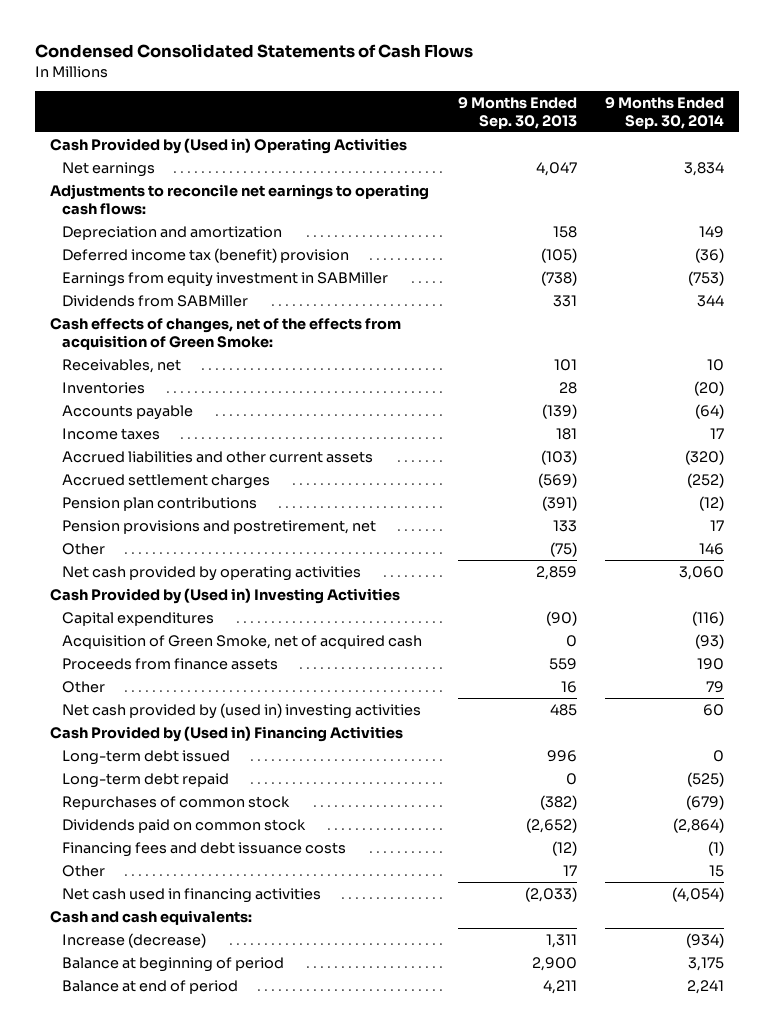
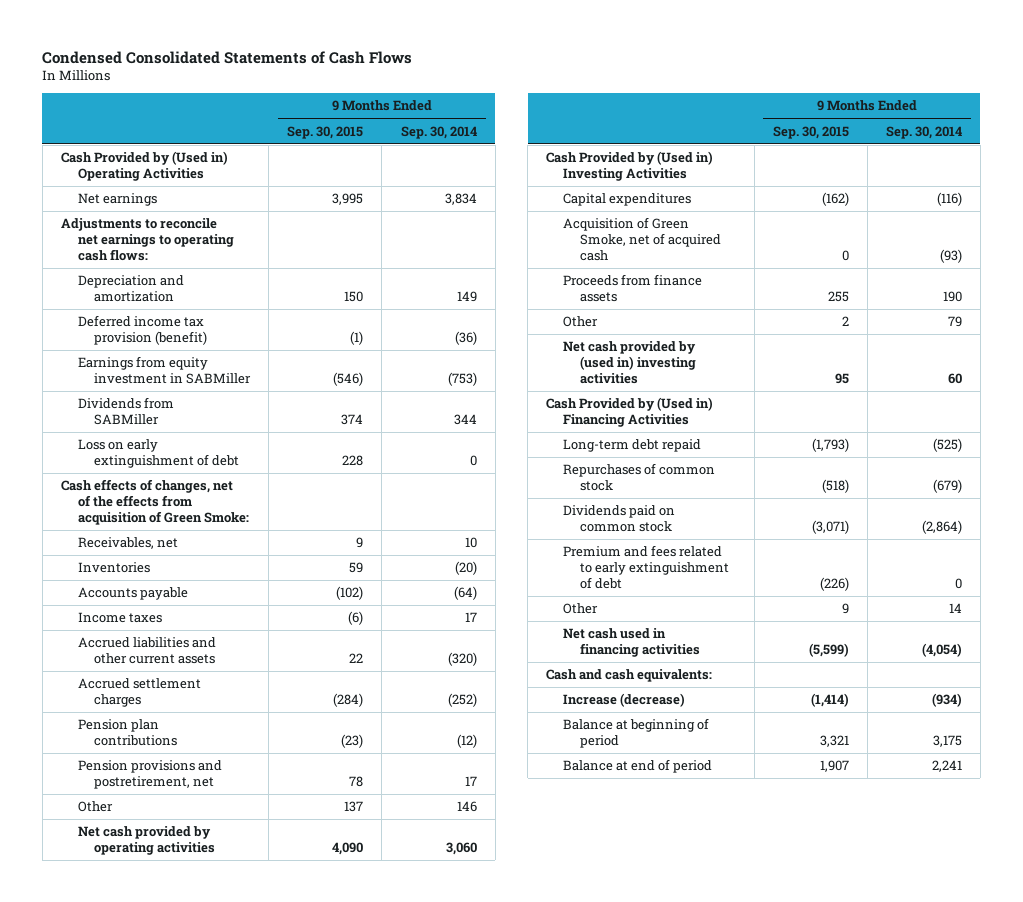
[457,96,577,129] 9 Months Ended Sep. 30, 2013 -> none
none -> [287,125,364,139] Sep. 30, 2015
[61,247,349,263] Deferred income tax (benefit) provision -> [77,315,208,346] Deferred income tax provision (benefit)
none -> [77,439,240,469] Loss on early extinguishment of debt
[61,749,230,765] Long-term debt issued -> none
[61,841,346,857] Financing fees and debt issuance costs -> none
none -> [562,545,729,589] Premium and fees related to early extinguishment of debt
[709,864,725,877] 15 -> [948,603,962,614] 14

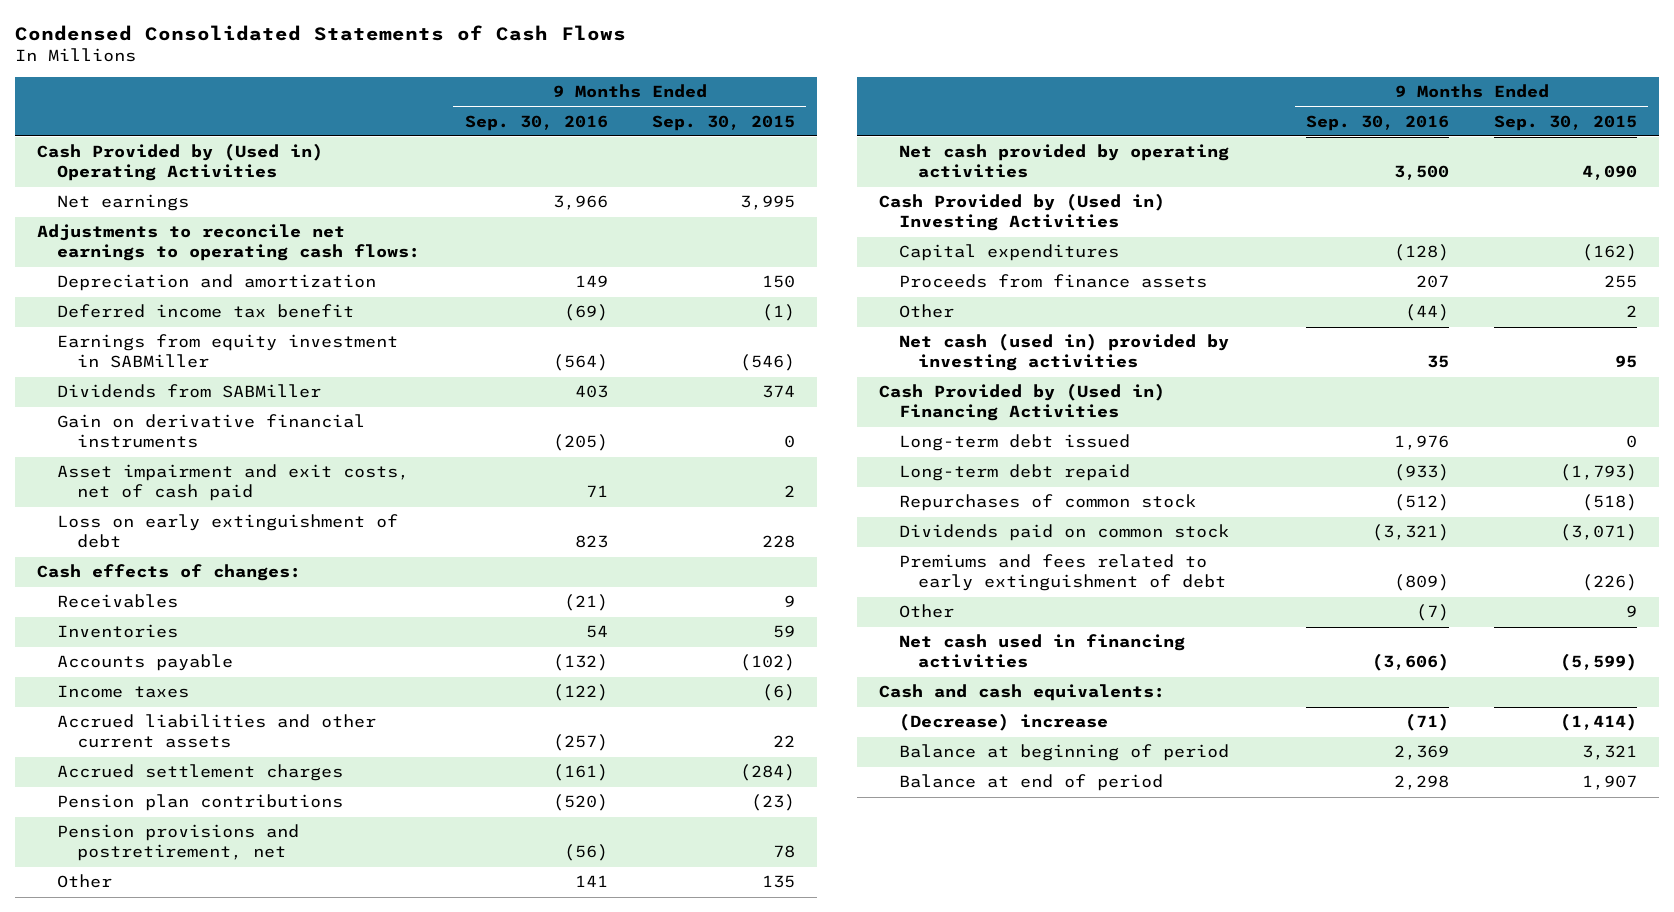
[400,125,477,139] Sep. 30, 2014 -> none
none -> [464,114,608,131] Sep. 30, 2016
[77,315,208,346] Deferred income tax provision (benefit) -> [57,304,355,319] Deferred income tax benefit
none -> [57,414,366,449] Gain on derivative financial instruments
none -> [57,464,410,502] Asset impairment and exit costs, net of cash paid
[60,479,249,525] Cash effects of changes, net of the effects from acquisition of Green Smoke: -> [37,564,302,582] Cash effects of changes:
[77,537,178,550] Receivables, net -> [57,594,179,609] Receivables
[344,801,364,813] 137 -> [762,875,796,889] 135
[562,217,721,261] Acquisition of Green Smoke, net of acquired cash -> none
[562,341,696,384] Net cash provided by (used in) investing activities -> [898,333,1229,372] Net cash (used in) provided by investing activities
none -> [898,434,1130,452] Long-term debt issued
[562,545,729,589] Premium and fees related to early extinguishment of debt -> [898,554,1227,592] Premiums and fees related to early extinguishment of debt
[562,693,685,708] Increase (decrease) -> [898,713,1108,732] (Decrease) increase

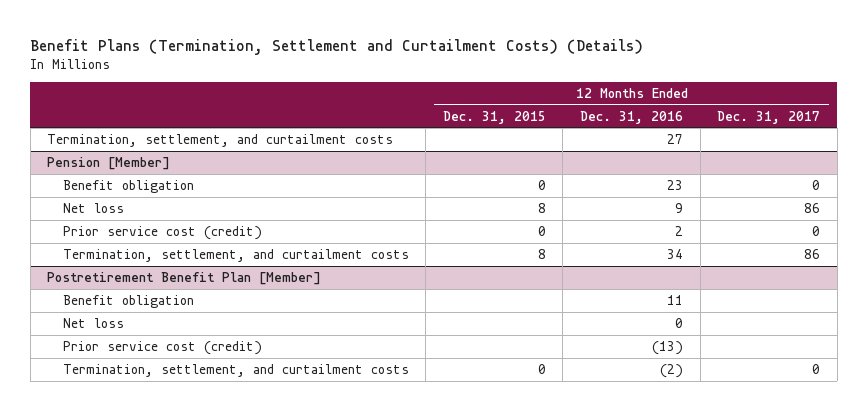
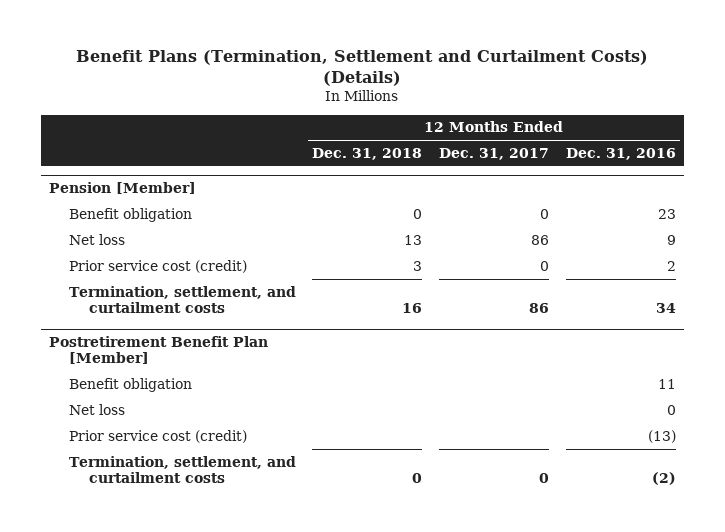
[442,110,546,124] Dec. 31, 2015 -> none
none -> [312,147,423,160] Dec. 31, 2018
[47,133,394,147] Termination, settlement, and curtailment costs -> none

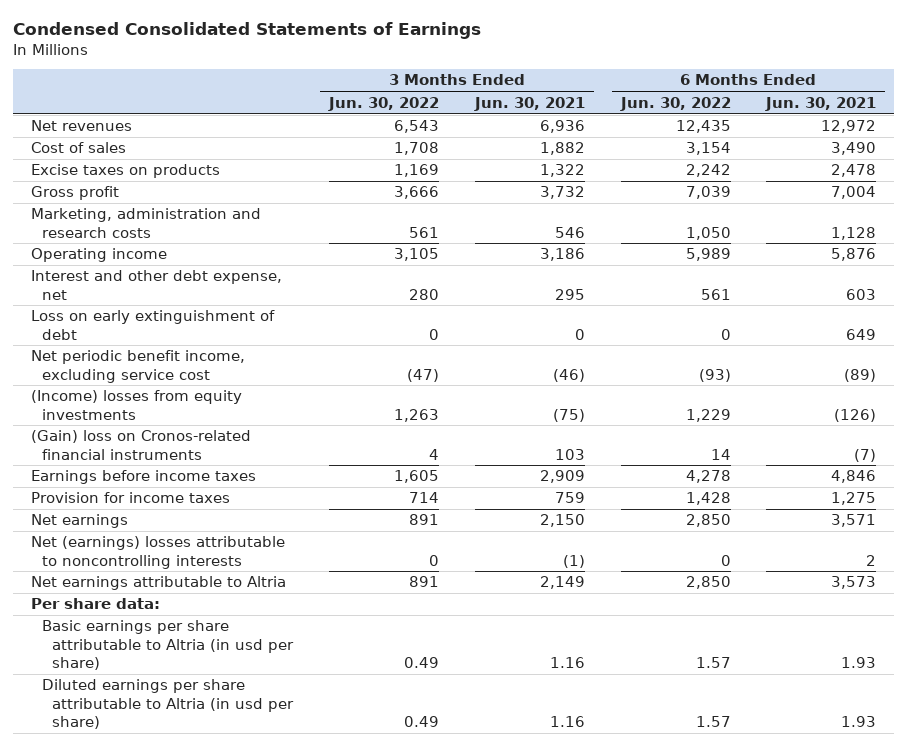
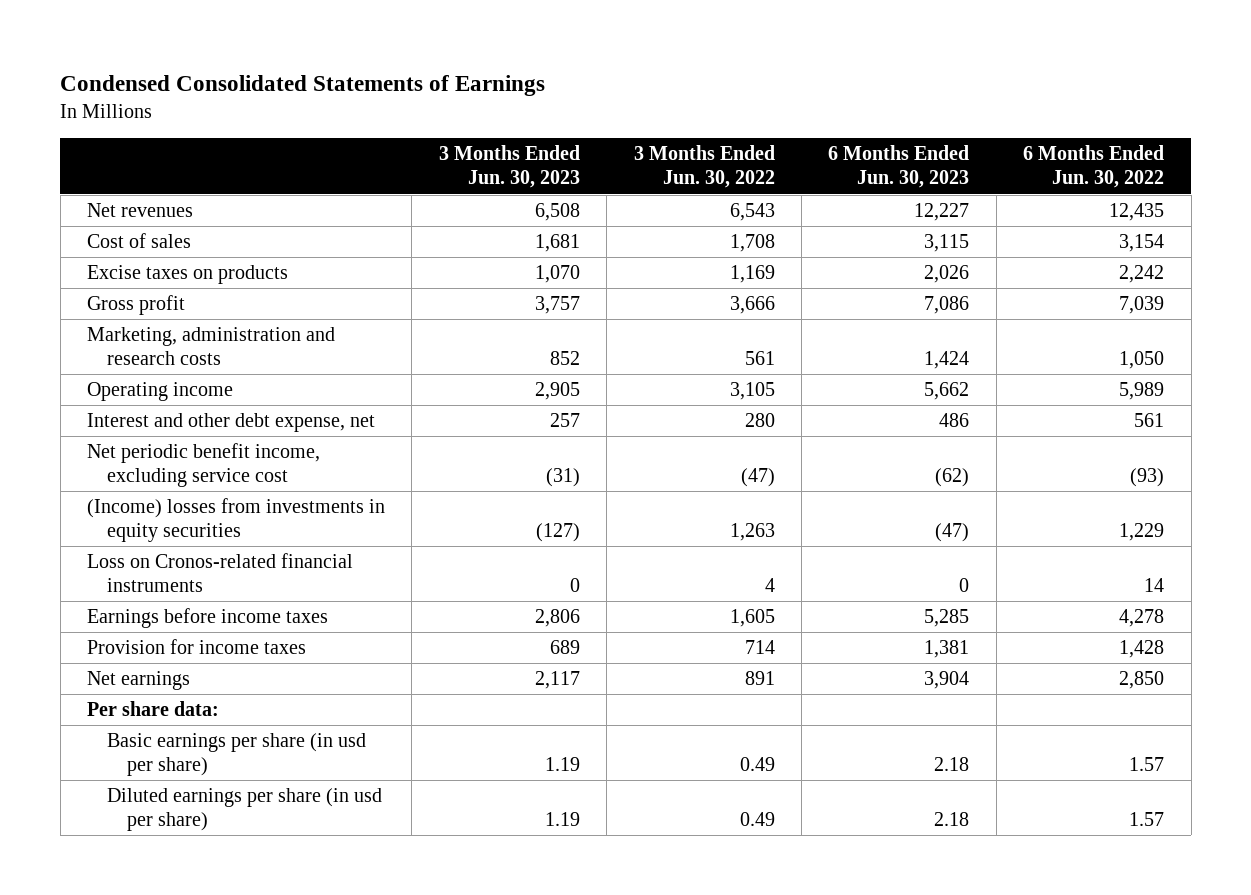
[473,96,585,111] Jun. 30, 2021 -> none
[765,96,877,111] Jun. 30, 2021 -> none
none -> [438,145,580,189] 3 Months Ended Jun. 30, 2023
none -> [828,145,970,189] 6 Months Ended Jun. 30, 2023
[30,310,275,340] Loss on early extinguishment of debt -> none
[30,390,242,420] (Income) losses from equity investments -> [87,498,386,543] (Income) losses from investments in equity securities
[30,430,251,460] (Gain) loss on Cronos-related financial instruments -> [87,553,354,593] Loss on Cronos-related financial instruments
[30,536,285,569] Net (earnings) losses attributable to noncontrolling interests -> none
[30,576,286,591] Net earnings attributable to Altria -> none
[41,620,295,670] Basic earnings per share attributable to Altria (in usd per share) -> [107,733,367,777] Basic earnings per share (in usd per share)
[41,679,295,729] Diluted earnings per share attributable to Altria (in usd per share) -> [107,788,383,832] Diluted earnings per share (in usd per share)

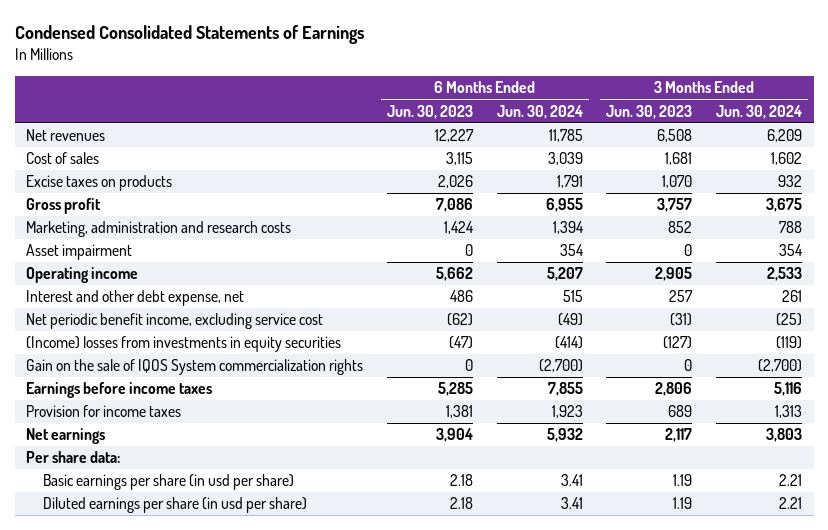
[633,145,775,189] 3 Months Ended Jun. 30, 2022 -> none
[1023,145,1165,189] 6 Months Ended Jun. 30, 2022 -> none
none -> [496,104,583,119] Jun. 30, 2024
none -> [715,104,802,119] Jun. 30, 2024
none -> [26,244,133,261] Asset impairment
[87,553,354,593] Loss on Cronos-related financial instruments -> none
none -> [26,359,364,376] Gain on the sale of IQOS System commercialization rights

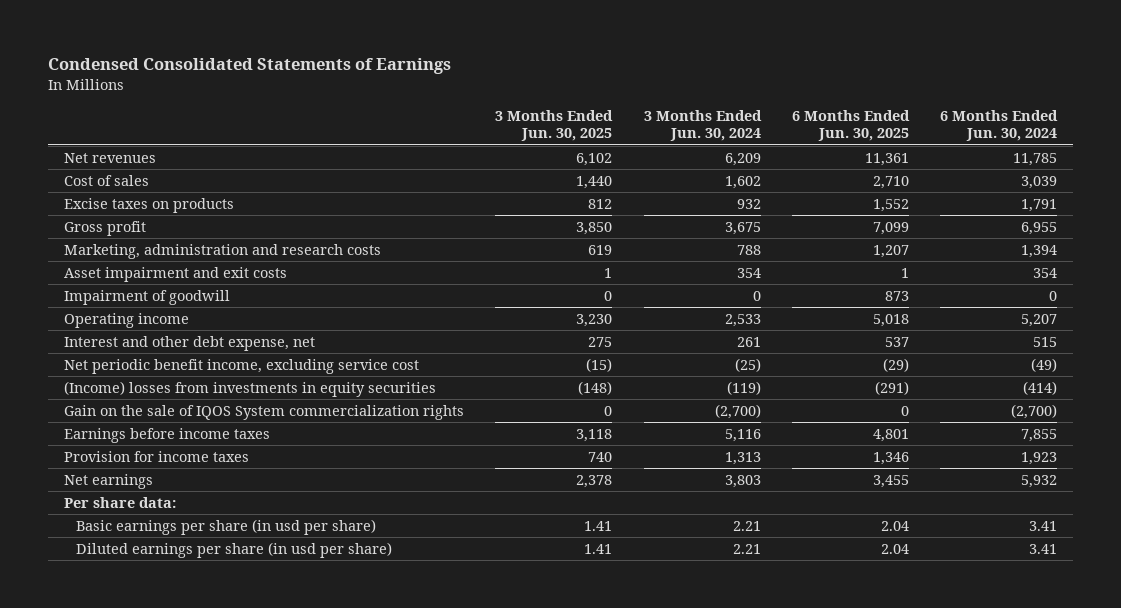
[387,104,474,119] Jun. 30, 2023 -> none
[606,104,693,119] Jun. 30, 2023 -> none
none -> [495,110,614,142] 3 Months Ended Jun. 30, 2025
none -> [791,110,910,142] 6 Months Ended Jun. 30, 2025
[26,244,133,261] Asset impairment -> [63,266,287,282] Asset impairment and exit costs
none -> [63,289,230,305] Impairment of goodwill

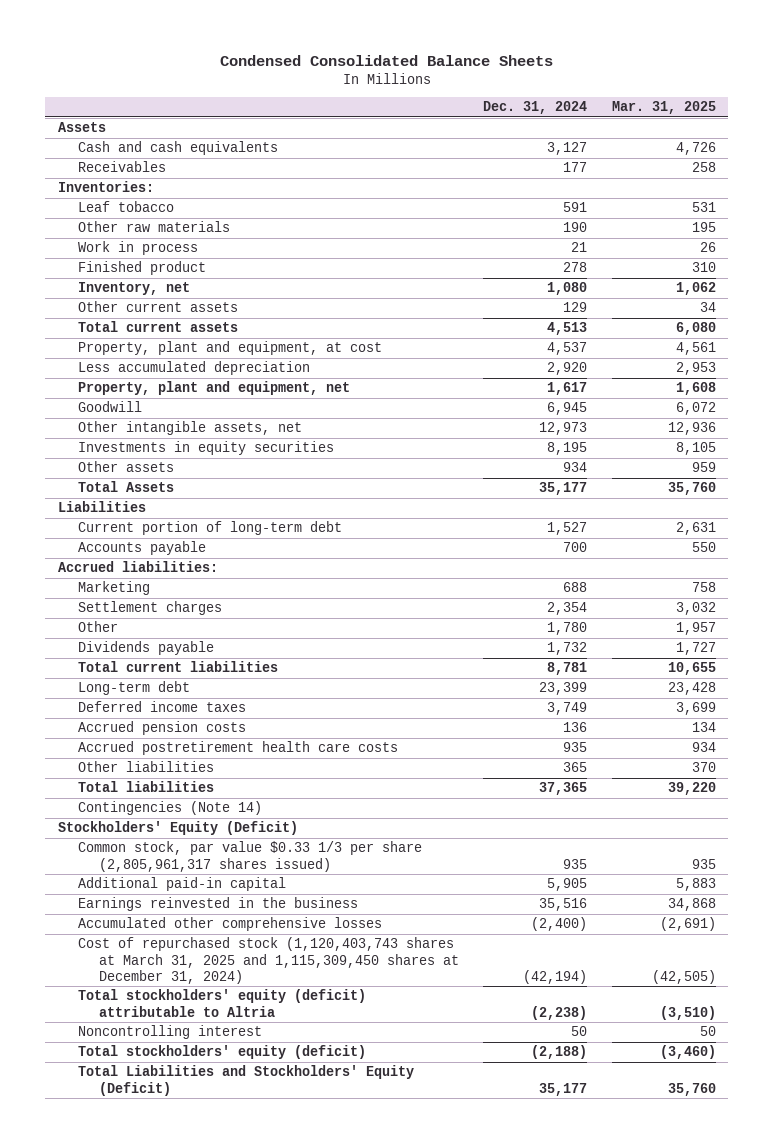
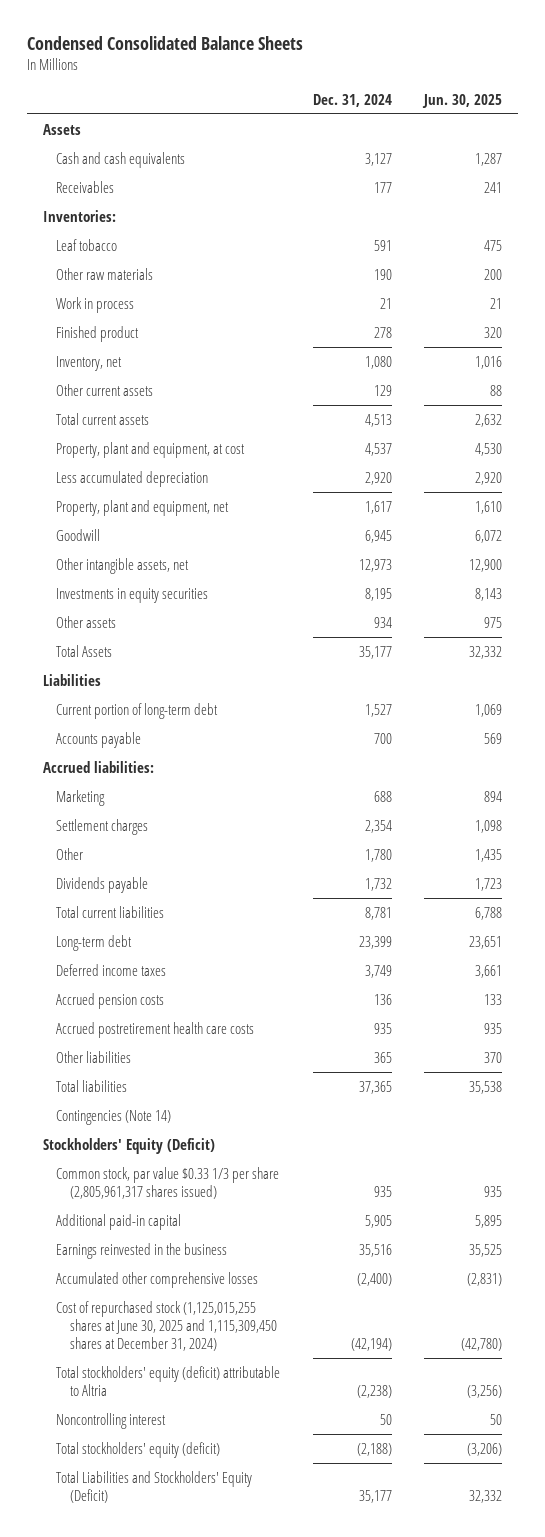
[611,101,716,115] Mar. 31, 2025 -> none
none -> [421,93,502,108] Jun. 30, 2025
[78,937,459,984] Cost of repurchased stock (1,120,403,743 shares at March 31, 2025 and 1,115,309,450 shares at December 31, 2024) -> [56,1300,278,1351] Cost of repurchased stock (1,125,015,255 shares at June 30, 2025 and 1,115,309,450 shares at December 31, 2024)

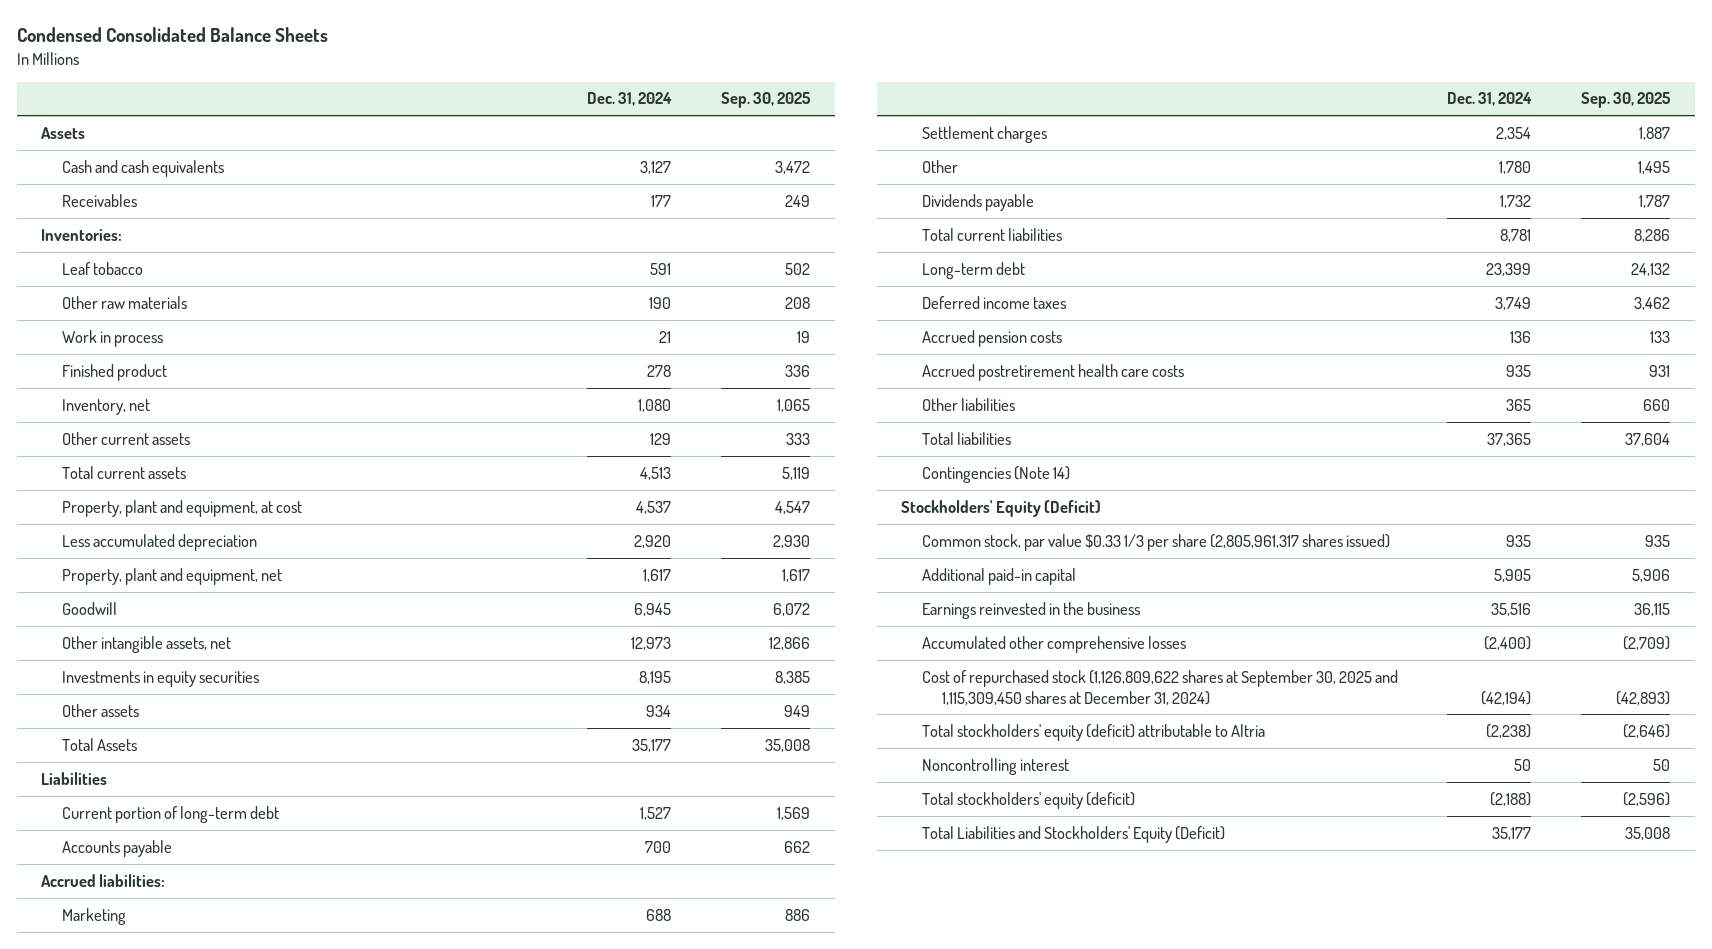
[421,93,502,108] Jun. 30, 2025 -> none
none -> [721,92,812,109] Sep. 30, 2025
[56,1300,278,1351] Cost of repurchased stock (1,125,015,255 shares at June 30, 2025 and 1,115,309,450 shares at December 31, 2024) -> [921,669,1398,705] Cost of repurchased stock (1,126,809,622 shares at September 30, 2025 and 1,115,309,450 shares at December 31, 2024)

